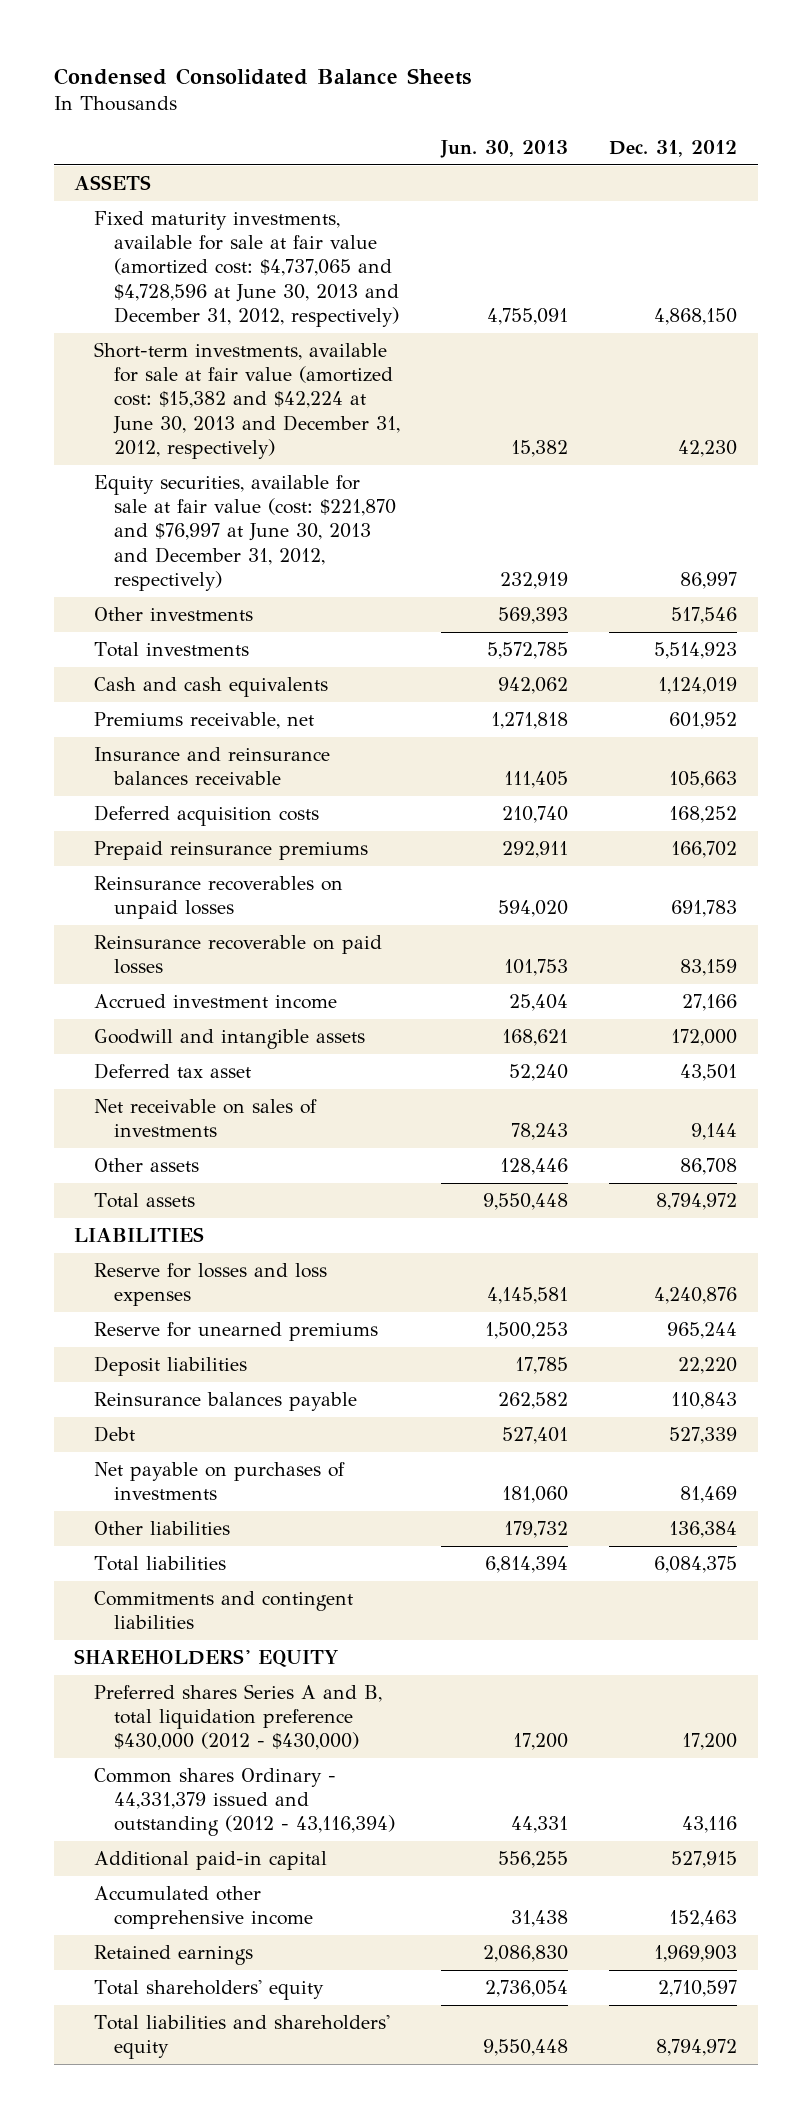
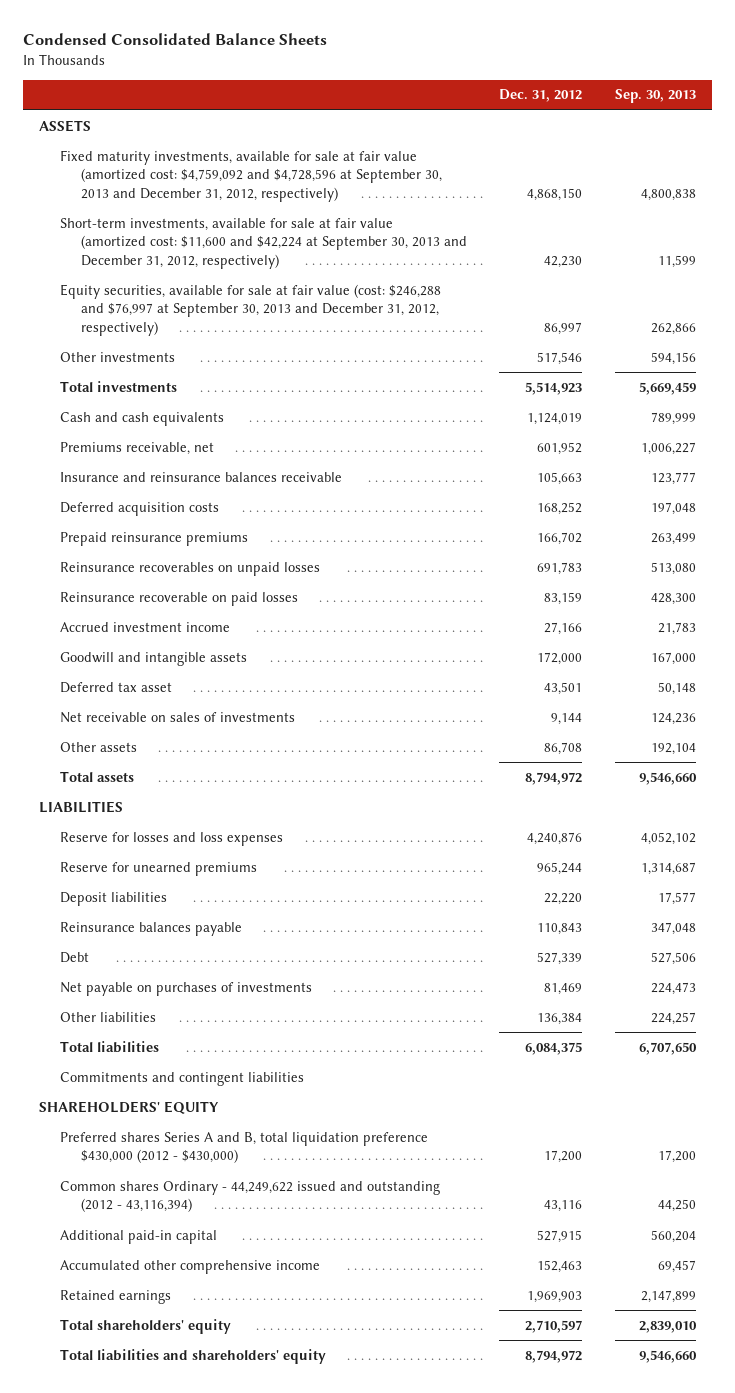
[440,139,569,158] Jun. 30, 2013 -> none
none -> [614,89,696,104] Sep. 30, 2013
[94,211,400,327] Fixed maturity investments, available for sale at fair value (amortized cost: $4,737,065 and $4,728,596 at June 30, 2013 and December 31, 2012, respectively) -> [60,149,443,203] Fixed maturity investments, available for sale at fair value (amortized cost: $4,759,092 and $4,728,596 at September 30, 2013 and December 31, 2012, respectively)
[94,342,401,459] Short-term investments, available for sale at fair value (amortized cost: $15,382 and $42,224 at June 30, 2013 and December 31, 2012, respectively) -> [60,217,468,270] Short-term investments, available for sale at fair value (amortized cost: $11,600 and $42,224 at September 30, 2013 and December 31, 2012, respectively)
[94,475,397,591] Equity securities, available for sale at fair value (cost: $221,870 and $76,997 at June 30, 2013 and December 31, 2012, respectively) -> [60,283,442,337] Equity securities, available for sale at fair value (cost: $246,288 and $76,997 at September 30, 2013 and December 31, 2012, respectively)
[94,1768,396,1837] Common shares Ordinary - 44,331,379 issued and outstanding (2012 - 43,116,394) -> [60,1180,441,1213] Common shares Ordinary - 44,249,622 issued and outstanding (2012 - 43,116,394)

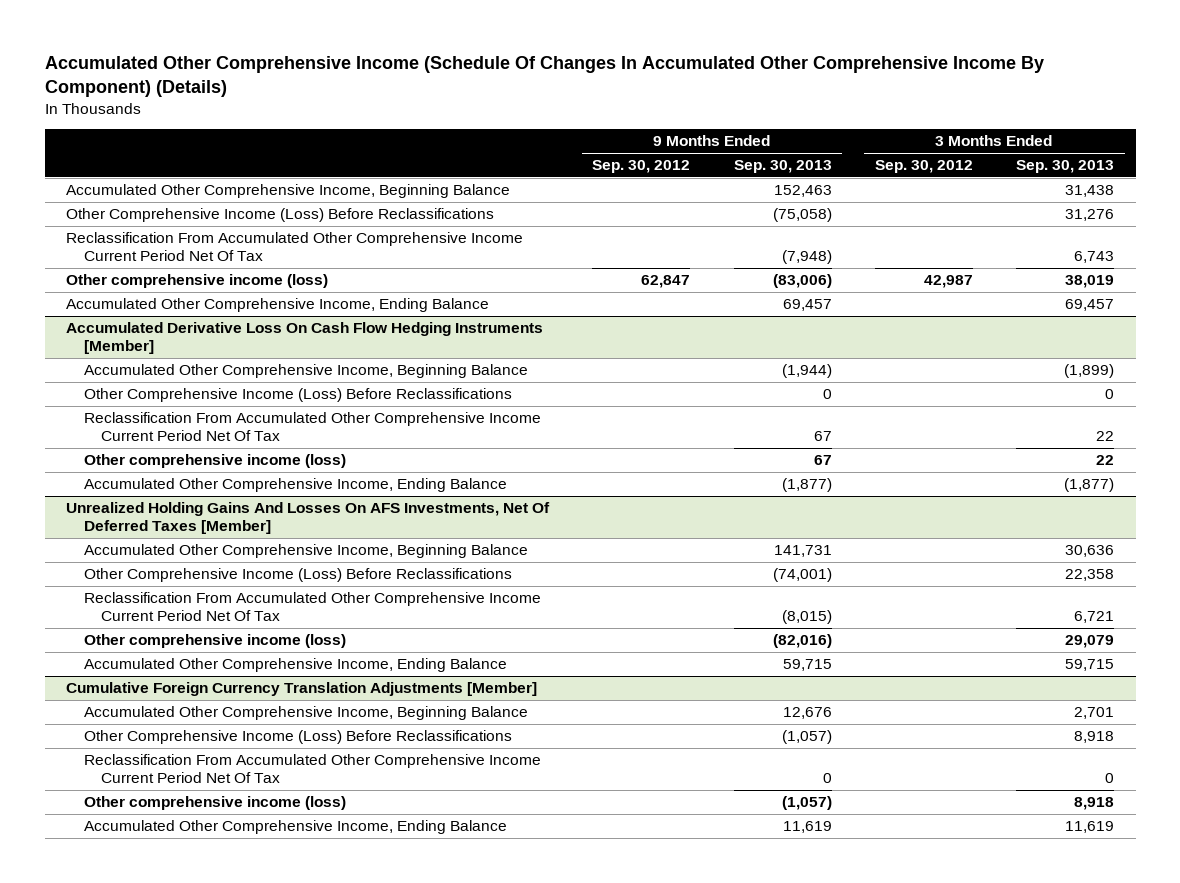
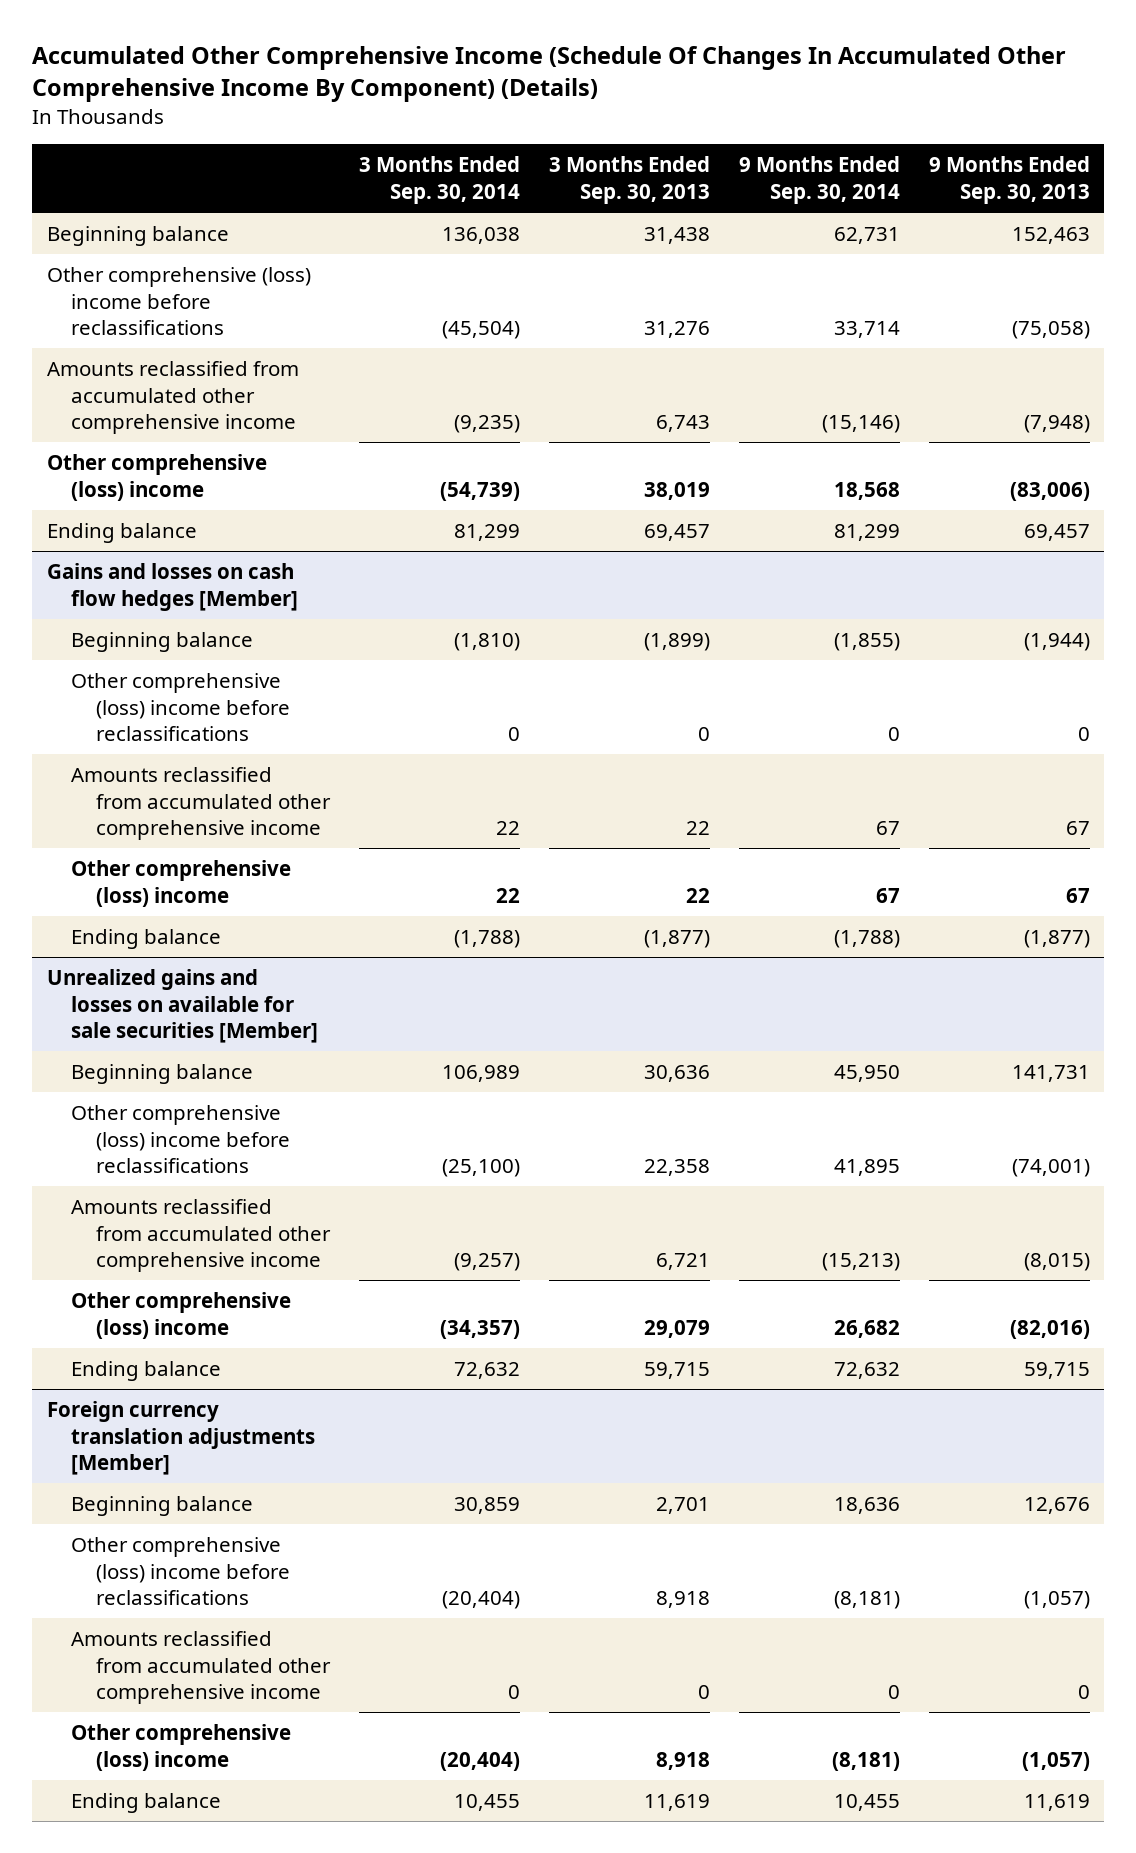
[592,160,691,174] Sep. 30, 2012 -> none
[874,160,973,174] Sep. 30, 2012 -> none
none -> [358,156,520,205] 3 Months Ended Sep. 30, 2014
none -> [738,156,900,205] 9 Months Ended Sep. 30, 2014
[66,322,544,355] Accumulated Derivative Loss On Cash Flow Hedging Instruments [Member] -> none
[66,502,551,535] Unrealized Holding Gains And Losses On AFS Investments, Net Of Deferred Taxes [Member] -> none
[66,184,511,199] Accumulated Other Comprehensive Income, Beginning Balance -> [46,225,229,246] Beginning balance
[66,208,495,223] Other Comprehensive Income (Loss) Before Reclassifications -> [46,266,311,336] Other comprehensive (loss) income before reclassifications
[66,232,524,262] Reclassification From Accumulated Other Comprehensive Income Current Period Net Of Tax -> [46,360,299,435] Amounts reclassified from accumulated other comprehensive income
[66,274,329,289] Other comprehensive income (loss) -> [46,453,267,501] Other comprehensive (loss) income
[66,298,490,313] Accumulated Other Comprehensive Income, Ending Balance -> [46,522,197,543] Ending balance
none -> [46,562,299,611] Gains and losses on cash flow hedges [Member]
[83,364,528,379] Accumulated Other Comprehensive Income, Beginning Balance -> [71,631,254,652] Beginning balance
[83,388,512,403] Other Comprehensive Income (Loss) Before Reclassifications -> [71,672,291,742] Other comprehensive (loss) income before reclassifications
[83,412,541,442] Reclassification From Accumulated Other Comprehensive Income Current Period Net Of Tax -> [71,766,332,841] Amounts reclassified from accumulated other comprehensive income
[83,454,346,469] Other comprehensive income (loss) -> [71,859,292,907] Other comprehensive (loss) income
[83,478,507,493] Accumulated Other Comprehensive Income, Ending Balance -> [71,928,222,949] Ending balance
none -> [46,968,319,1044] Unrealized gains and losses on available for sale securities [Member]
[83,544,528,559] Accumulated Other Comprehensive Income, Beginning Balance -> [71,1063,254,1084] Beginning balance
[83,568,512,583] Other Comprehensive Income (Loss) Before Reclassifications -> [71,1104,291,1174] Other comprehensive (loss) income before reclassifications
[83,592,541,622] Reclassification From Accumulated Other Comprehensive Income Current Period Net Of Tax -> [71,1198,332,1273] Amounts reclassified from accumulated other comprehensive income
[83,634,346,649] Other comprehensive income (loss) -> [71,1291,292,1339] Other comprehensive (loss) income
[83,658,507,673] Accumulated Other Comprehensive Income, Ending Balance -> [71,1360,222,1381] Ending balance
[66,682,538,697] Cumulative Foreign Currency Translation Adjustments [Member] -> [46,1400,316,1476] Foreign currency translation adjustments [Member]
[83,706,528,721] Accumulated Other Comprehensive Income, Beginning Balance -> [71,1495,254,1516] Beginning balance
[83,730,512,745] Other Comprehensive Income (Loss) Before Reclassifications -> [71,1536,291,1606] Other comprehensive (loss) income before reclassifications
[83,754,541,784] Reclassification From Accumulated Other Comprehensive Income Current Period Net Of Tax -> [71,1630,332,1705] Amounts reclassified from accumulated other comprehensive income
[83,796,346,811] Other comprehensive income (loss) -> [71,1723,292,1771] Other comprehensive (loss) income
[83,820,507,835] Accumulated Other Comprehensive Income, Ending Balance -> [71,1792,222,1813] Ending balance

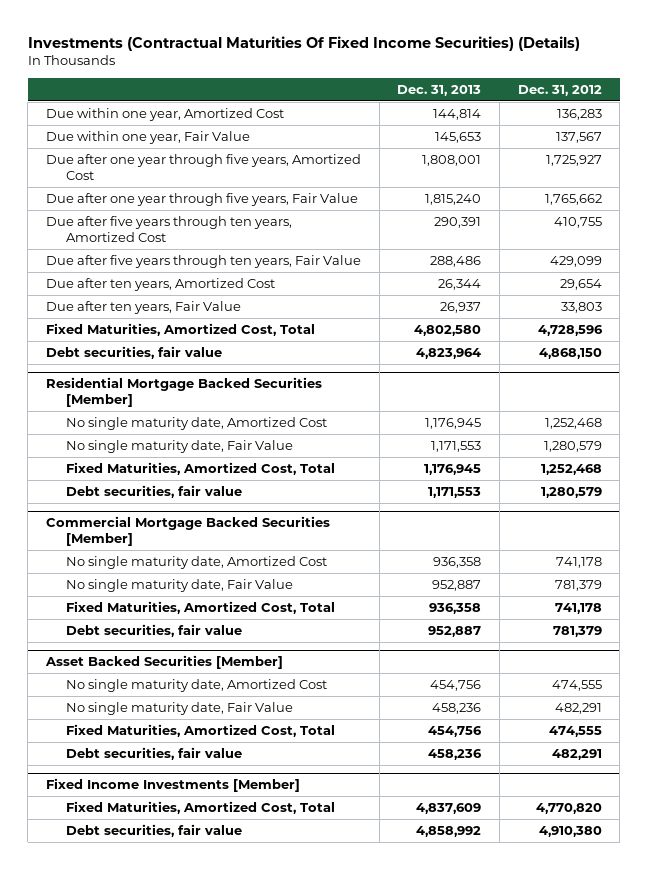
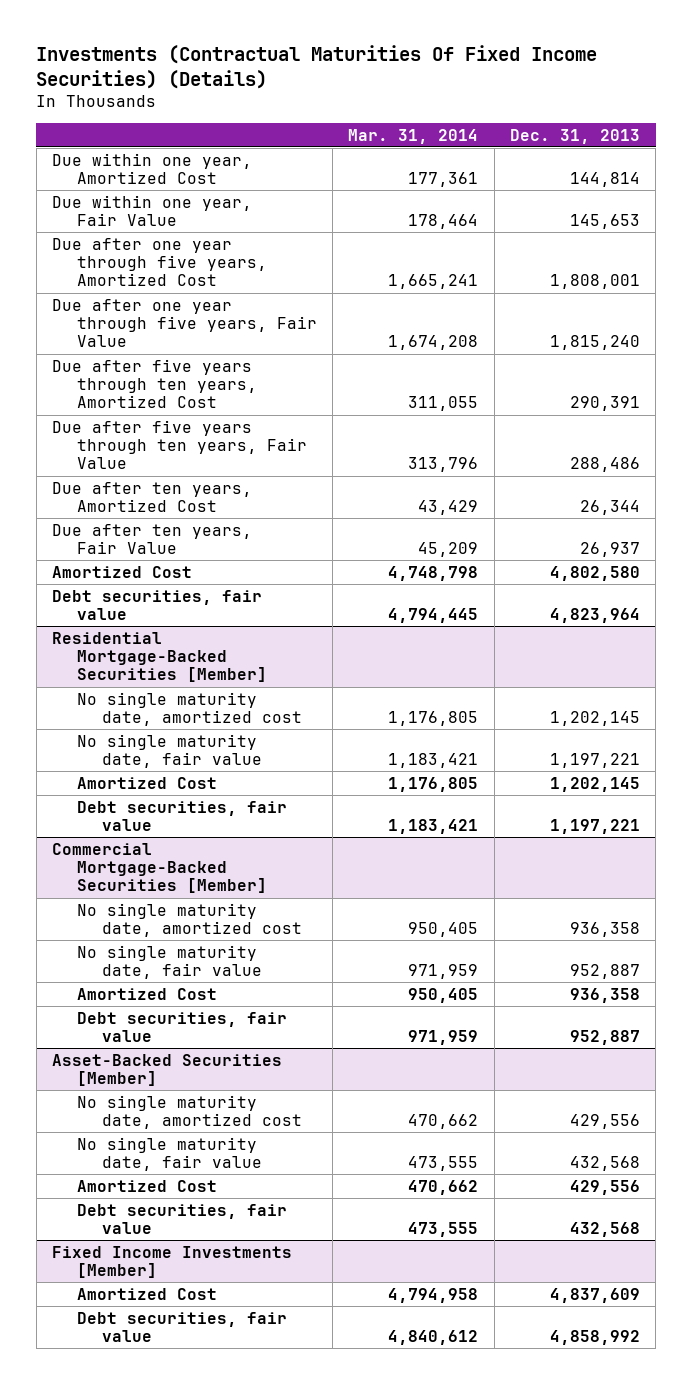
[517,84,602,96] Dec. 31, 2012 -> none
none -> [348,128,479,144] Mar. 31, 2014
[45,322,315,336] Fixed Maturities, Amortized Cost, Total -> [51,565,192,578] Amortized Cost
[45,376,322,408] Residential Mortgage Backed Securities [Member] -> [51,631,267,683] Residential Mortgage-Backed Securities [Member]
[66,416,328,430] No single maturity date, Amortized Cost -> [76,691,302,727] No single maturity date, amortized cost
[425,417,482,429] 1,176,945 -> [549,711,640,727] 1,202,145
[66,439,294,453] No single maturity date, Fair Value -> [76,733,262,769] No single maturity date, fair value
[431,440,482,452] 1,171,553 -> [549,753,640,769] 1,197,221
[66,461,336,475] Fixed Maturities, Amortized Cost, Total -> [76,776,217,789] Amortized Cost
[424,463,482,475] 1,176,945 -> [549,776,640,792] 1,202,145
[428,486,482,498] 1,171,553 -> [549,819,640,835] 1,197,221
[45,515,330,547] Commercial Mortgage Backed Securities [Member] -> [51,842,267,894] Commercial Mortgage-Backed Securities [Member]
[66,555,328,569] No single maturity date, Amortized Cost -> [76,902,302,938] No single maturity date, amortized cost
[66,578,294,592] No single maturity date, Fair Value -> [76,944,262,980] No single maturity date, fair value
[66,600,336,614] Fixed Maturities, Amortized Cost, Total -> [76,987,217,1000] Amortized Cost
[44,654,283,669] Asset Backed Securities [Member] -> [51,1053,282,1087] Asset-Backed Securities [Member]
[66,678,328,692] No single maturity date, Amortized Cost -> [76,1094,302,1130] No single maturity date, amortized cost
[430,679,482,691] 454,756 -> [569,1114,640,1130] 429,556
[66,701,294,715] No single maturity date, Fair Value -> [76,1136,262,1172] No single maturity date, fair value
[432,702,482,714] 458,236 -> [569,1156,640,1172] 432,568
[66,723,336,737] Fixed Maturities, Amortized Cost, Total -> [76,1179,217,1192] Amortized Cost
[428,725,483,737] 454,756 -> [569,1179,640,1195] 429,556
[428,748,483,760] 458,236 -> [569,1222,640,1238] 432,568
[66,800,336,814] Fixed Maturities, Amortized Cost, Total -> [76,1287,217,1300] Amortized Cost

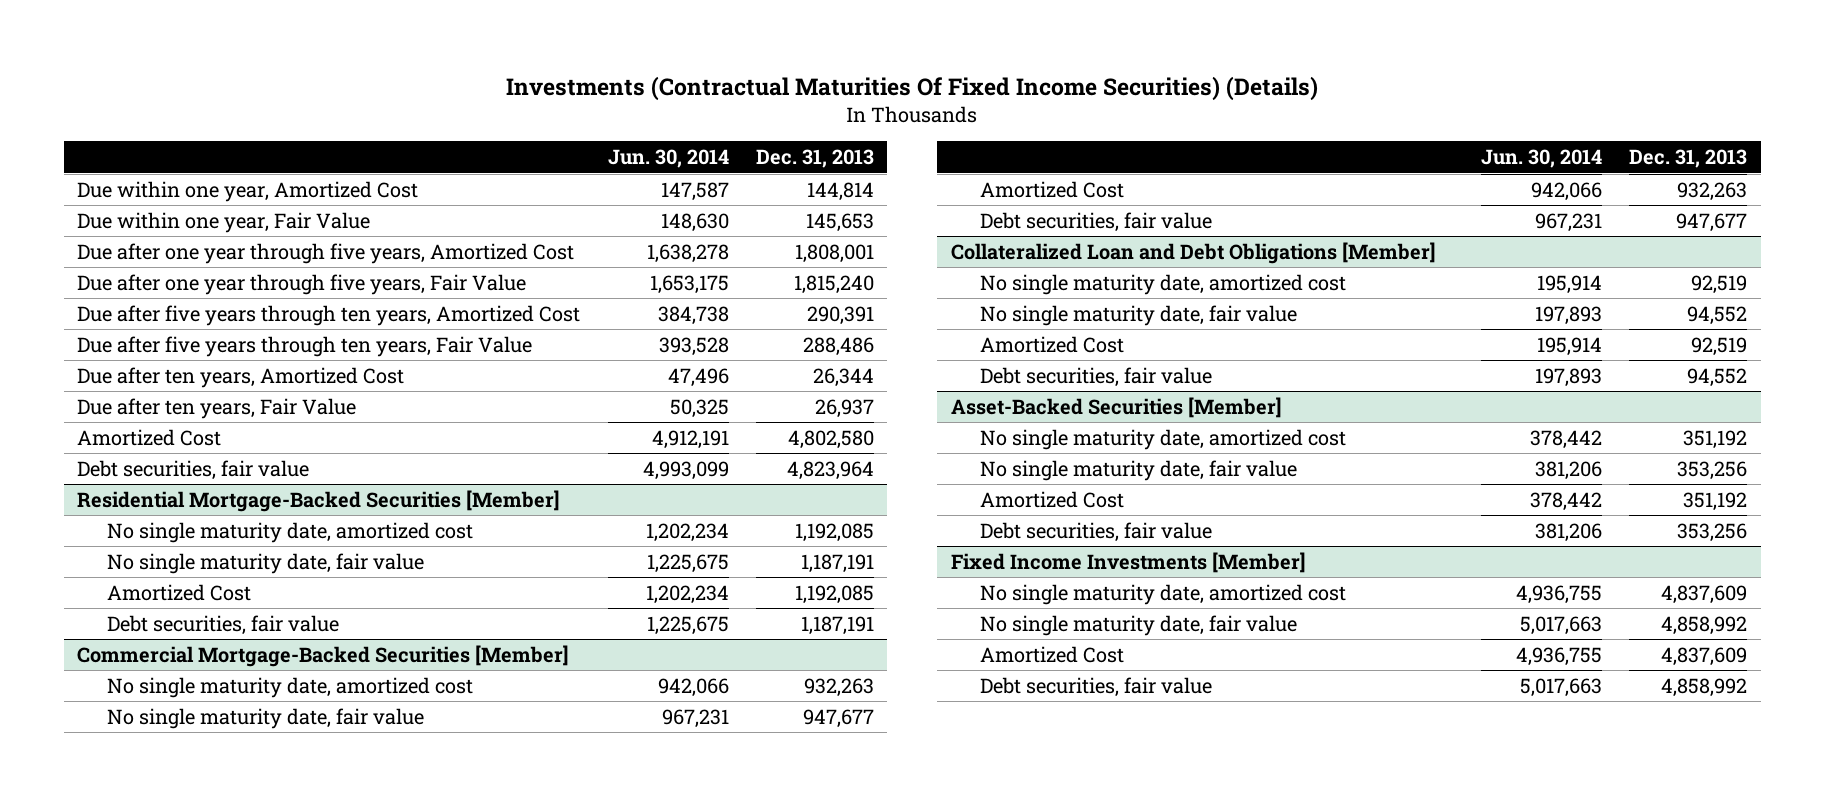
[348,128,479,144] Mar. 31, 2014 -> none
none -> [607,149,729,169] Jun. 30, 2014
[549,711,640,727] 1,202,145 -> [794,522,874,542] 1,192,085
[549,753,640,769] 1,197,221 -> [800,553,874,573] 1,187,191
[549,776,640,792] 1,202,145 -> [794,584,874,604] 1,192,085
[549,819,640,835] 1,197,221 -> [800,615,874,635] 1,187,191
[569,922,640,938] 936,358 -> [803,677,874,697] 932,263
[569,964,640,980] 952,887 -> [802,708,874,728] 947,677
[569,987,640,1003] 936,358 -> [1677,181,1748,201] 932,263
[569,1030,640,1046] 952,887 -> [1676,212,1748,232] 947,677
none -> [950,241,1436,264] Collateralized Loan and Debt Obligations [Member]
none -> [980,273,1347,295] No single maturity date, amortized cost
none -> [980,304,1298,326] No single maturity date, fair value
none -> [980,335,1125,353] Amortized Cost
none -> [980,366,1213,387] Debt securities, fair value
[569,1114,640,1130] 429,556 -> [1683,429,1748,449] 351,192
[569,1156,640,1172] 432,568 -> [1677,460,1748,480] 353,256
[569,1179,640,1195] 429,556 -> [1683,491,1748,511] 351,192
[569,1222,640,1238] 432,568 -> [1677,522,1748,542] 353,256
none -> [980,583,1347,605] No single maturity date, amortized cost
none -> [980,614,1298,636] No single maturity date, fair value

